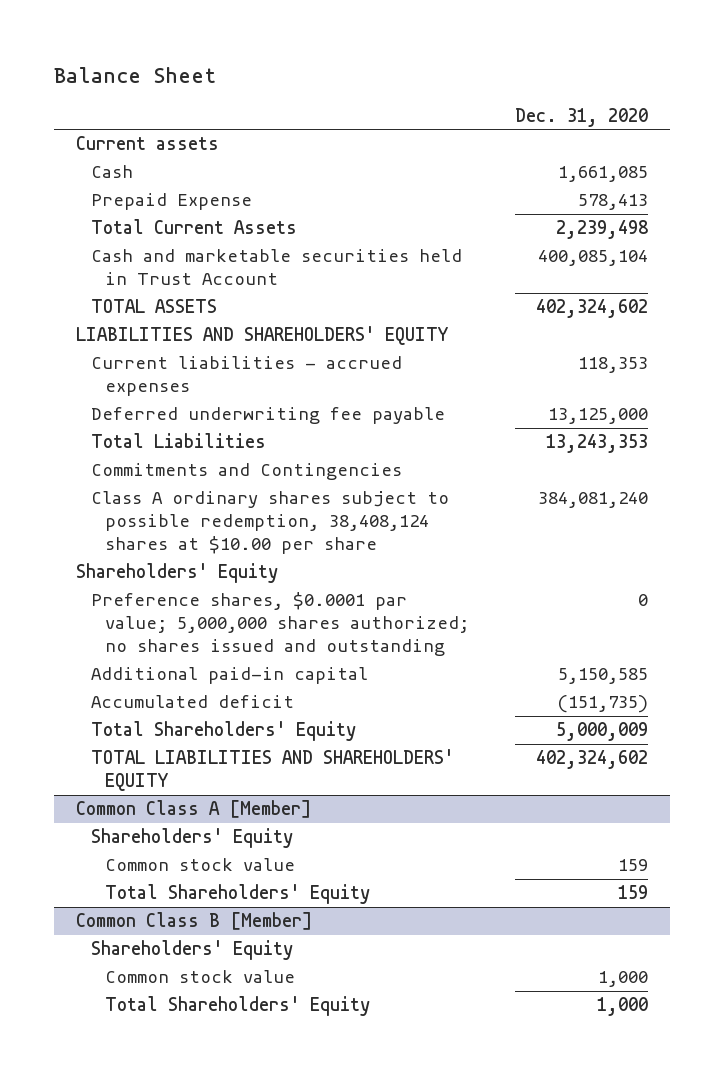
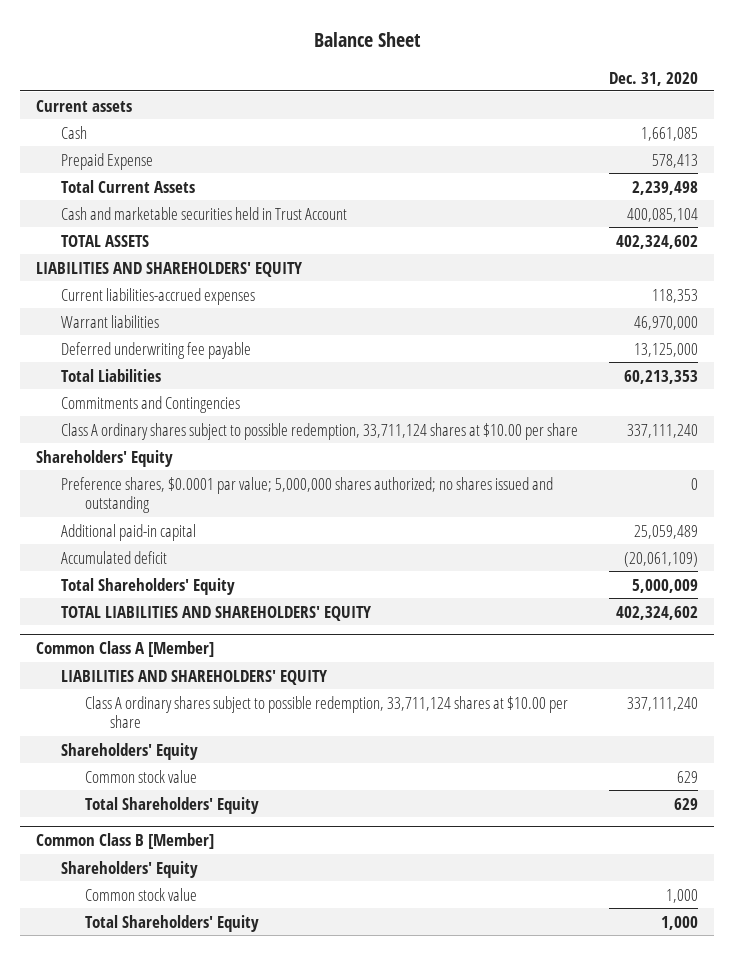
[90,356,402,397] Current liabilities - accrued expenses -> [60,287,255,305] Current liabilities-accrued expenses
none -> [60,314,159,328] Warrant liabilities
[545,434,648,454] 13,243,353 -> [624,369,699,384] 60,213,353
[90,491,449,555] Class A ordinary shares subject to possible redemption, 38,408,124 shares at $10.00 per share -> [60,422,578,440] Class A ordinary shares subject to possible redemption, 33,711,124 shares at $10.00 per share
[537,492,648,509] 384,081,240 -> [627,423,699,438] 337,111,240
[557,668,648,685] 5,150,585 -> [634,524,699,539] 25,059,489
[556,695,648,714] (151,735) -> [624,551,699,567] (20,061,109)
none -> [60,669,327,685] LIABILITIES AND SHAREHOLDERS' EQUITY
none -> [85,695,569,729] Class A ordinary shares subject to possible redemption, 33,711,124 shares at $10.00 per share
[617,859,648,872] 159 -> [677,770,699,783] 629
[617,885,648,900] 159 -> [674,797,699,810] 629

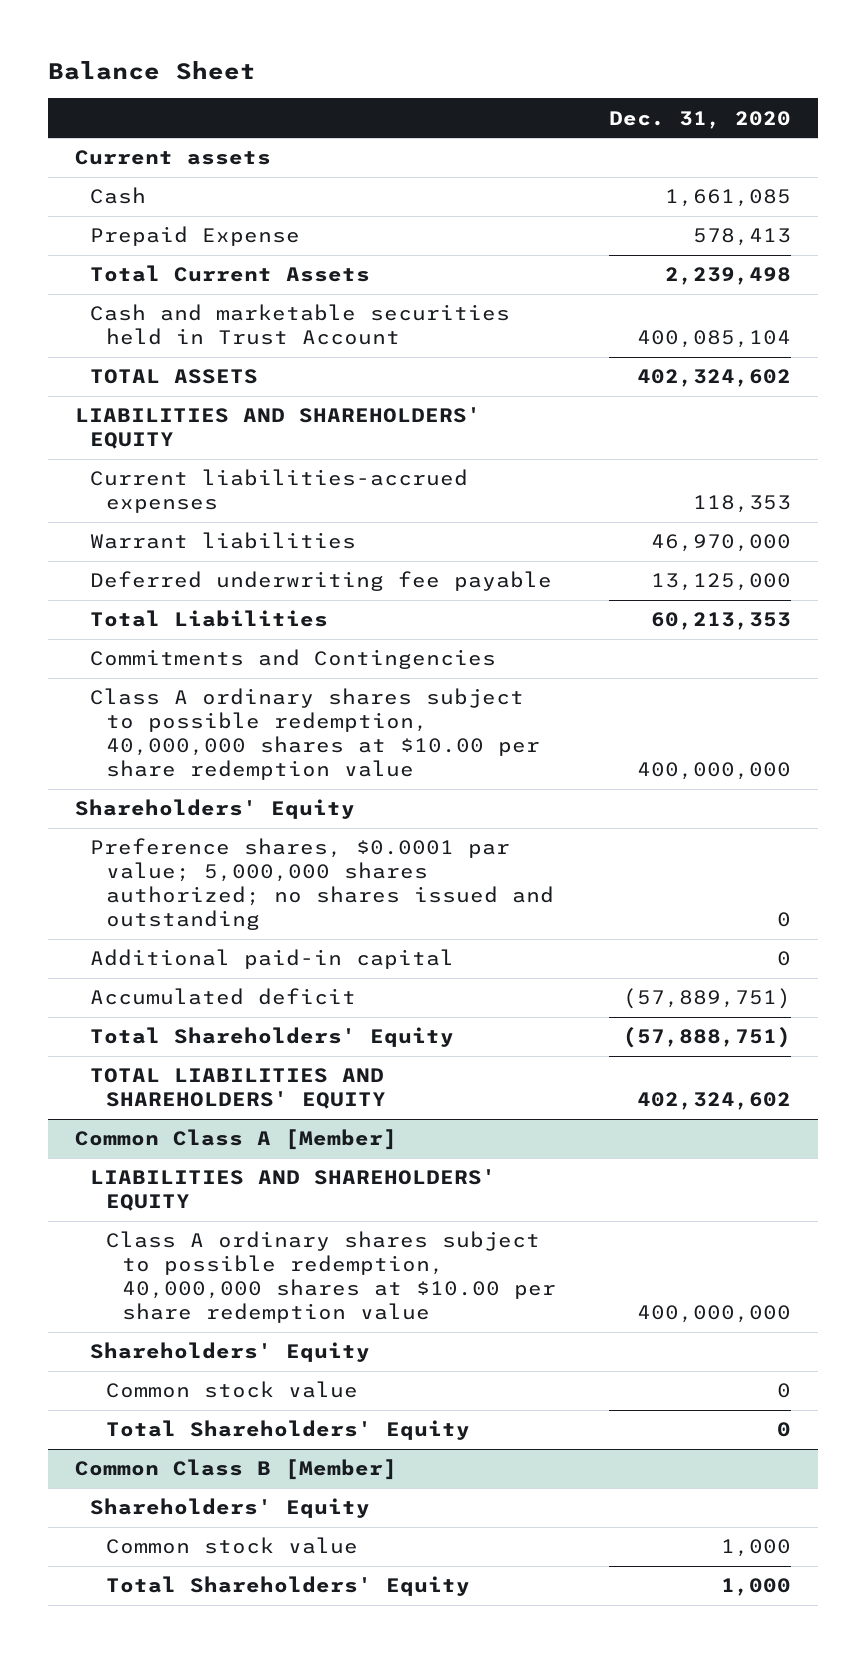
[60,422,578,440] Class A ordinary shares subject to possible redemption, 33,711,124 shares at $10.00 per share -> [90,688,541,781] Class A ordinary shares subject to possible redemption, 40,000,000 shares at $10.00 per share redemption value
[627,423,699,438] 337,111,240 -> [637,762,792,781] 400,000,000
[634,524,699,539] 25,059,489 -> [777,951,792,967] 0
[624,551,699,567] (20,061,109) -> [623,988,792,1010] (57,889,751)
[632,578,699,593] 5,000,009 -> [623,1027,792,1049] (57,888,751)
[85,695,569,729] Class A ordinary shares subject to possible redemption, 33,711,124 shares at $10.00 per share -> [106,1231,556,1324] Class A ordinary shares subject to possible redemption, 40,000,000 shares at $10.00 per share redemption value
[627,696,699,711] 337,111,240 -> [637,1305,792,1324] 400,000,000
[677,770,699,783] 629 -> [777,1383,792,1399] 0
[674,797,699,810] 629 -> [777,1422,792,1438] 0

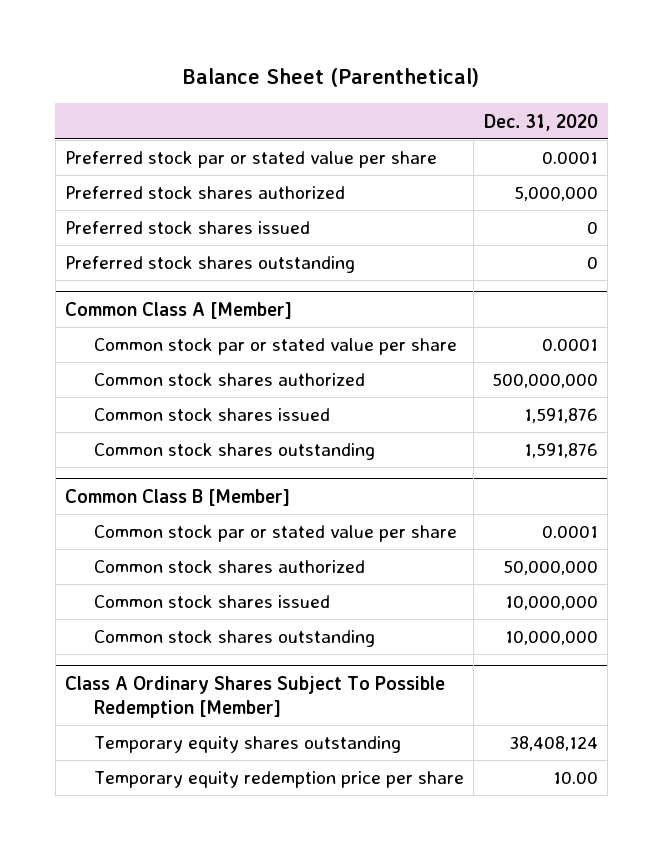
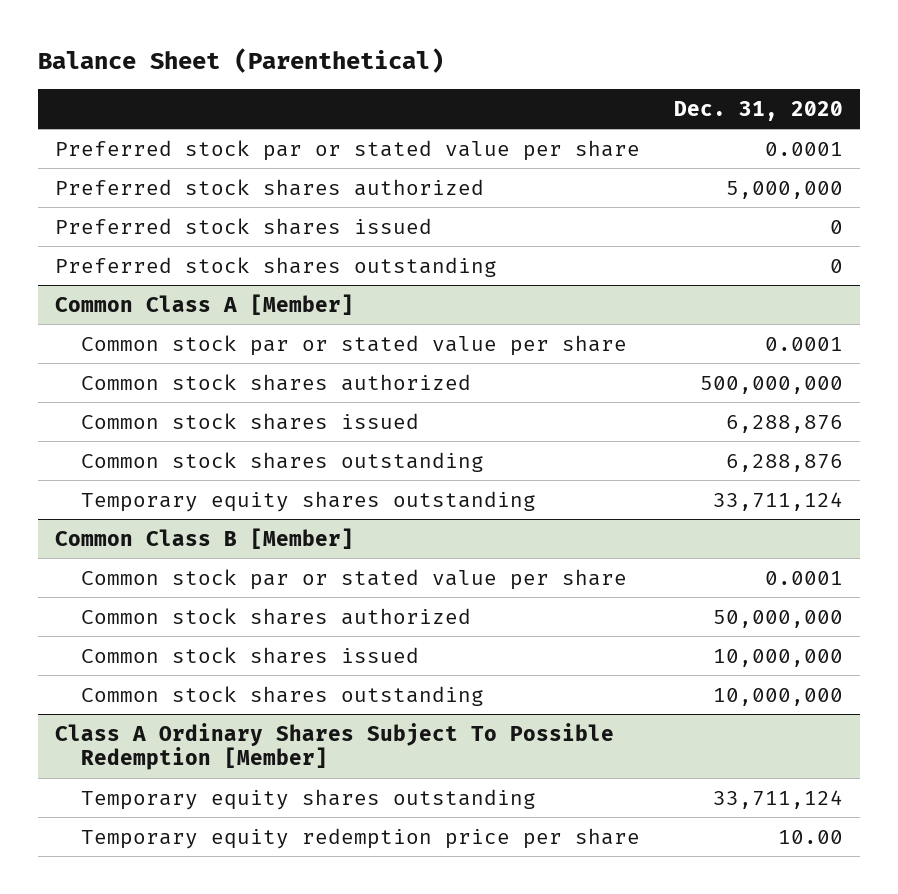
[523,408,598,424] 1,591,876 -> [725,414,843,433] 6,288,876
[523,443,598,459] 1,591,876 -> [725,453,843,472] 6,288,876
none -> [80,490,536,512] Temporary equity shares outstanding
[508,736,598,752] 38,408,124 -> [712,789,843,809] 33,711,124

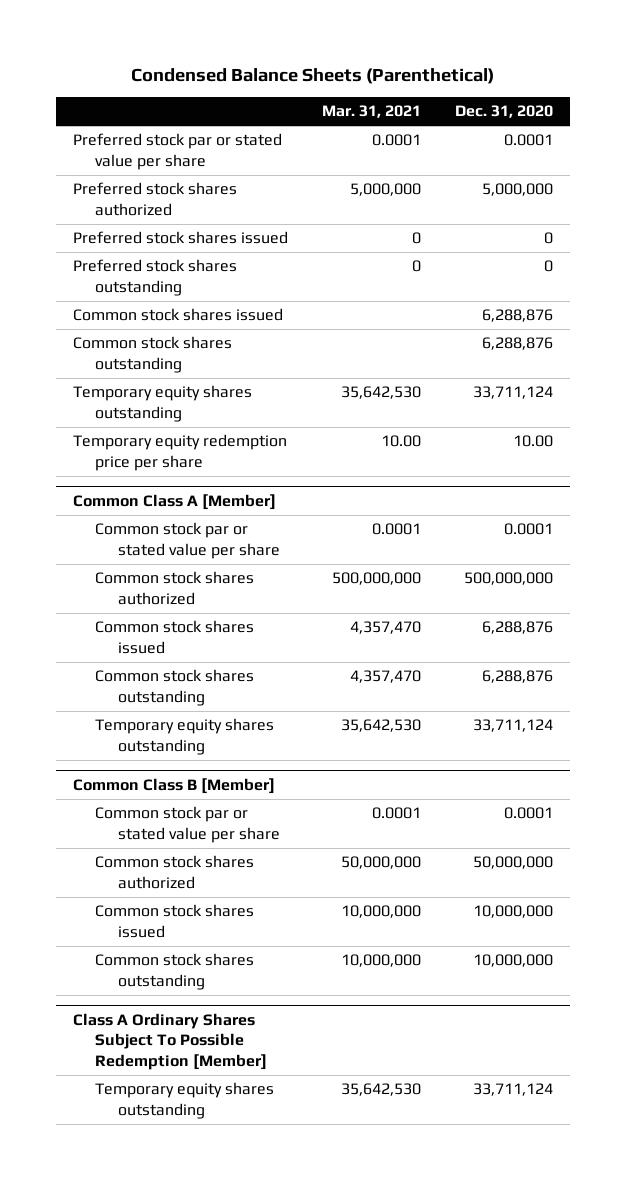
[37,48,444,74] Balance Sheet (Parenthetical) -> [130,67,494,84] Condensed Balance Sheets (Parenthetical)
none -> [321,105,421,119] Mar. 31, 2021
none -> [72,308,283,322] Common stock shares issued
none -> [72,336,232,373] Common stock shares outstanding
none -> [72,385,252,422] Temporary equity shares outstanding
none -> [72,434,287,471] Temporary equity redemption price per share
[80,827,640,849] Temporary equity redemption price per share -> none

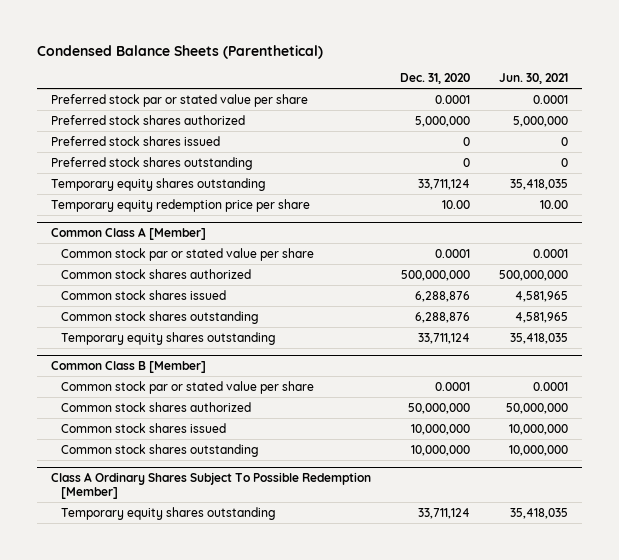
[321,105,421,119] Mar. 31, 2021 -> none
none -> [498,73,568,85] Jun. 30, 2021
[72,308,283,322] Common stock shares issued -> none
[72,336,232,373] Common stock shares outstanding -> none

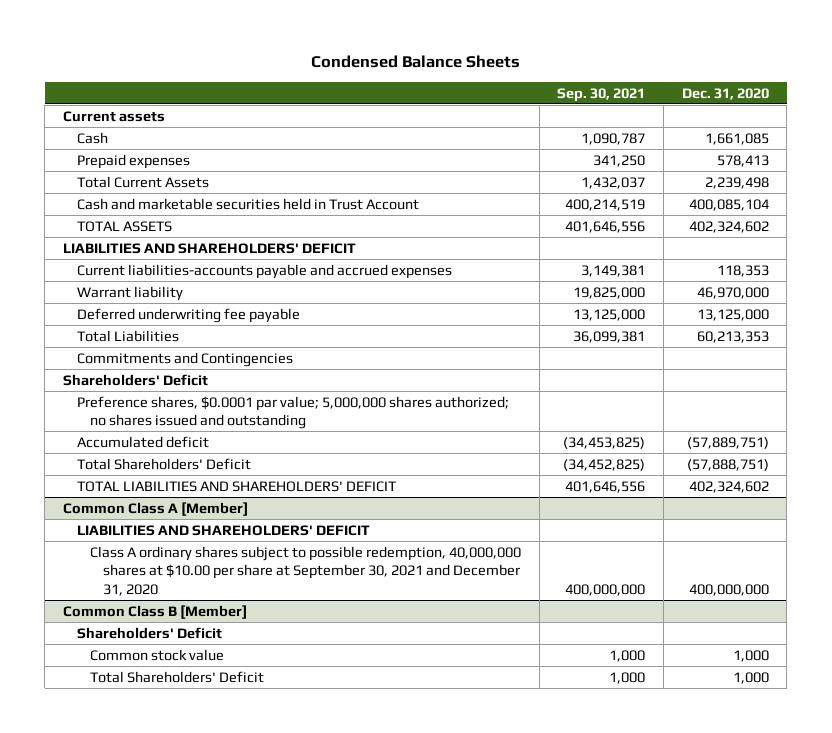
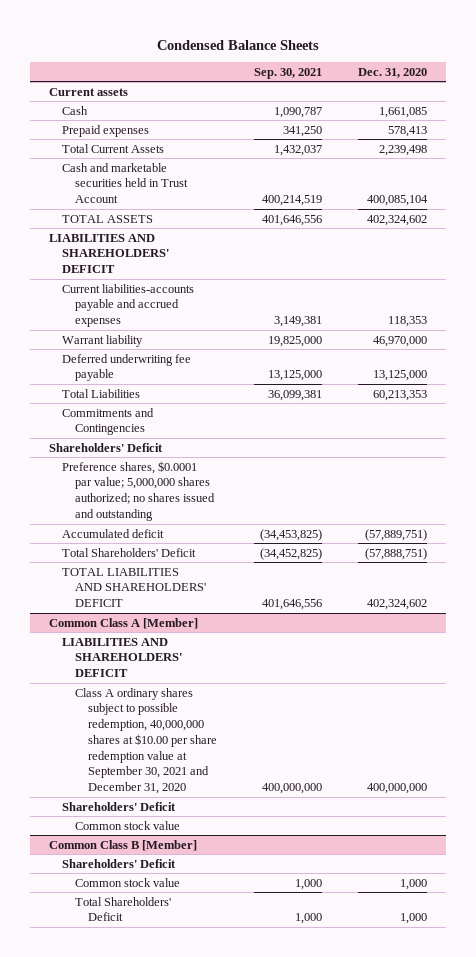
[89,545,521,596] Class A ordinary shares subject to possible redemption, 40,000,000 shares at $10.00 per share at September 30, 2021 and December 31, 2020 -> [74,687,217,795] Class A ordinary shares subject to possible redemption, 40,000,000 shares at $10.00 per share redemption value at September 30, 2021 and December 31, 2020
none -> [61,801,176,811] Shareholders' Deficit
none -> [74,820,180,830] Common stock value

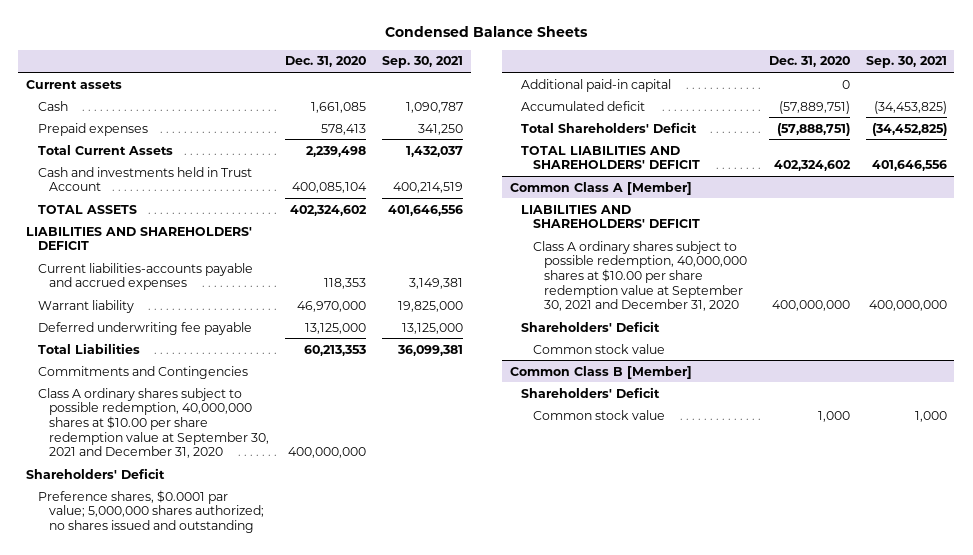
[61,162,188,204] Cash and marketable securities held in Trust Account -> [37,166,252,192] Cash and investments held in Trust Account
none -> [37,387,270,459] Class A ordinary shares subject to possible redemption, 40,000,000 shares at $10.00 per share redemption value at September 30, 2021 and December 31, 2020
none -> [521,78,672,92] Additional paid-in capital
[74,896,171,922] Total Shareholders' Deficit -> none

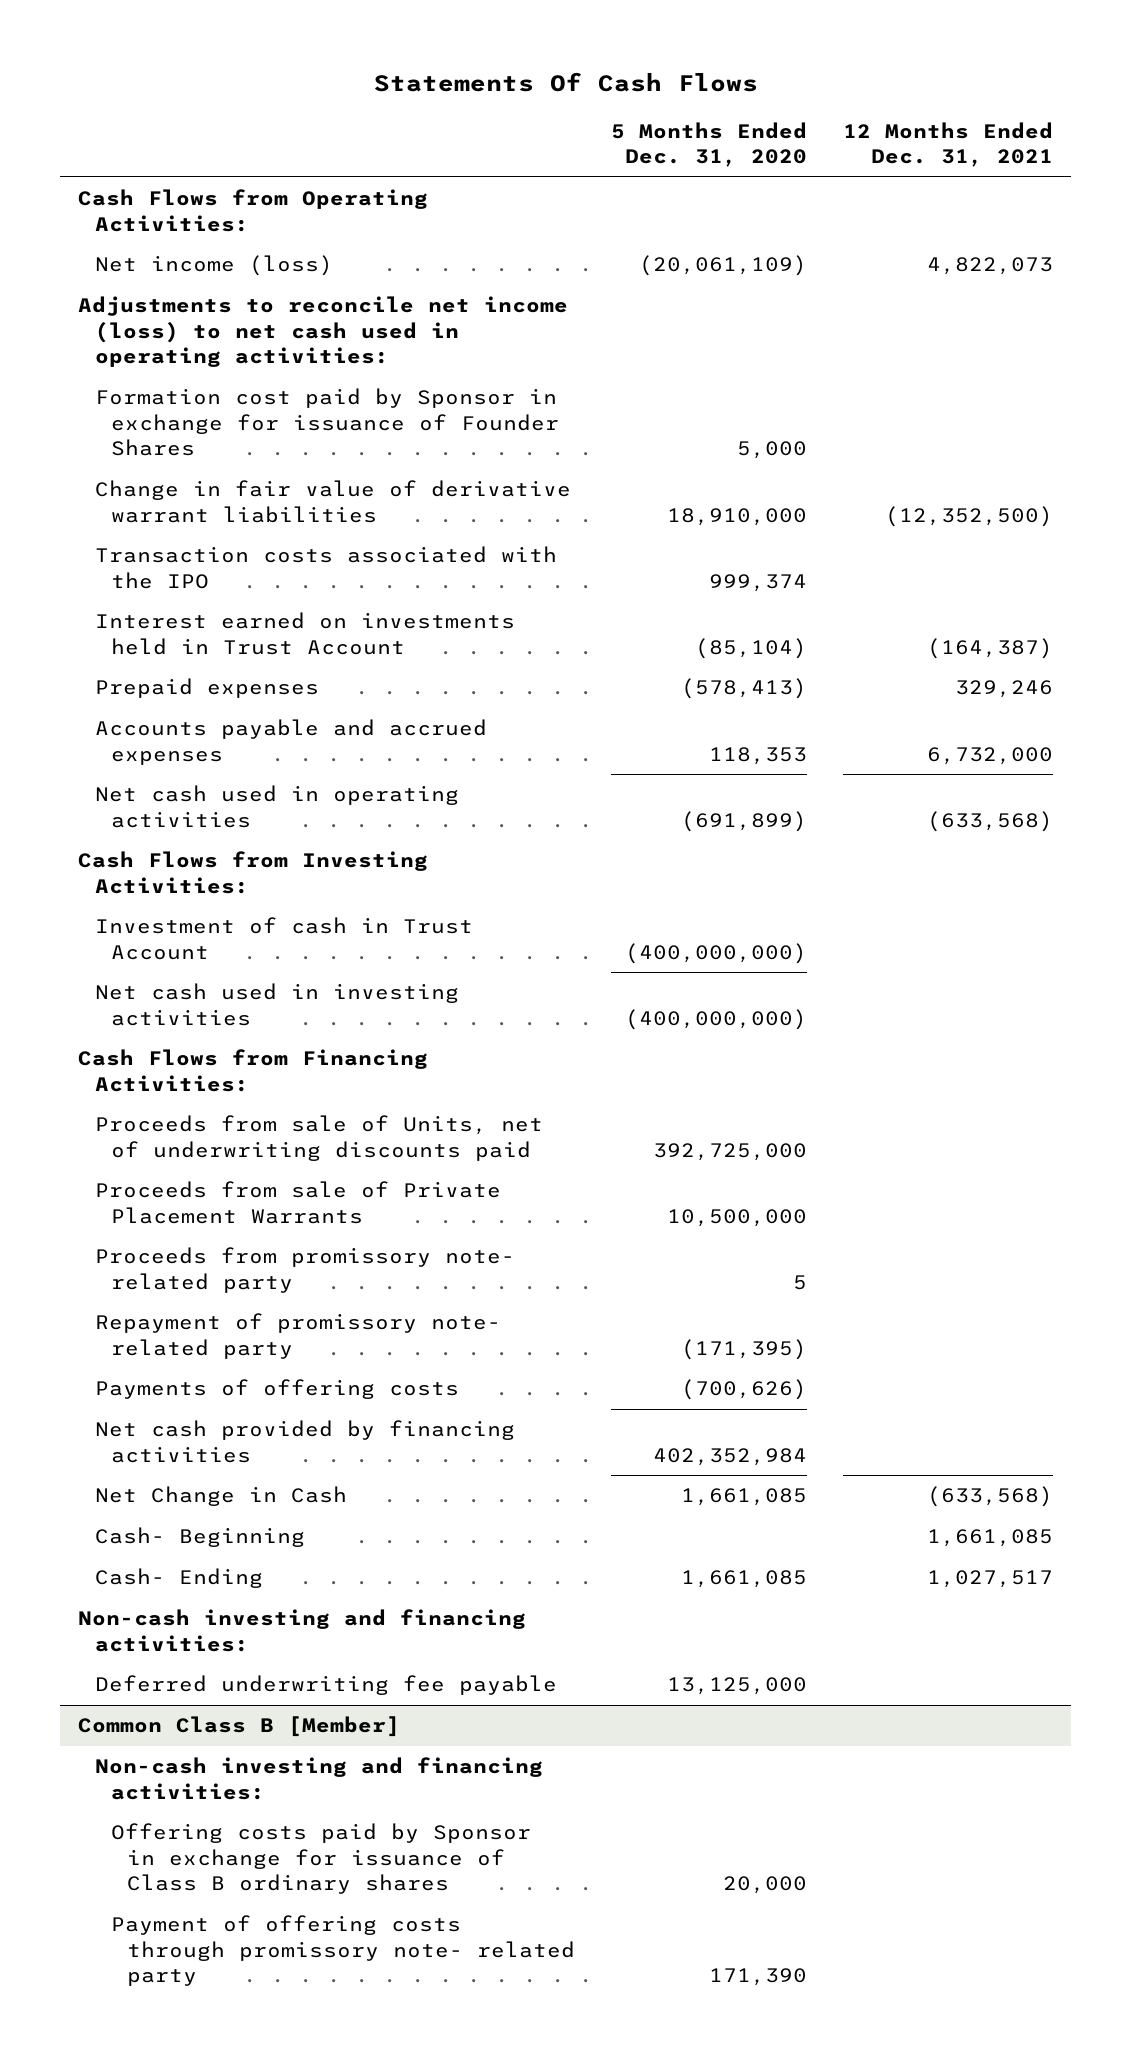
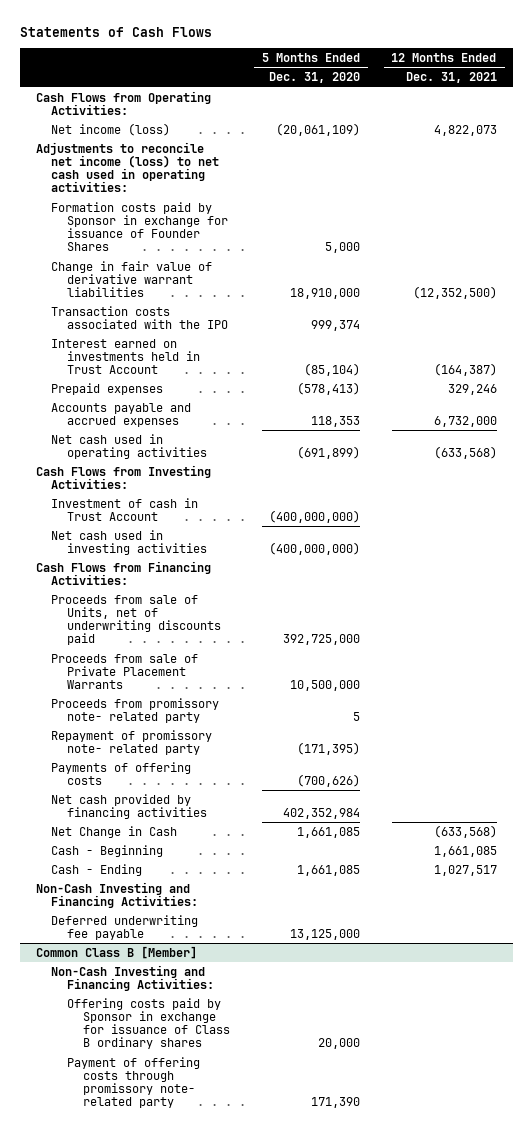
[373,71,758,92] Statements Of Cash Flows -> [19,27,212,38] Statements of Cash Flows
[94,388,560,457] Formation cost paid by Sponsor in exchange for issuance of Founder Shares -> [51,201,229,252] Formation costs paid by Sponsor in exchange for issuance of Founder Shares
[94,1527,305,1548] Cash- Beginning -> [51,844,164,857] Cash - Beginning
[94,1568,263,1589] Cash- Ending -> [51,863,143,876] Cash - Ending
[78,1609,527,1652] Non-cash investing and financing activities: -> [35,881,199,908] Non-Cash Investing and Financing Activities:
[94,1757,543,1800] Non-cash investing and financing activities: -> [51,964,215,991] Non-Cash Investing and Financing Activities:

